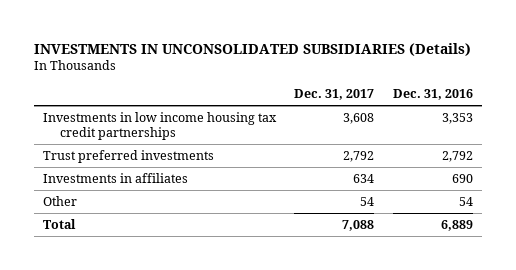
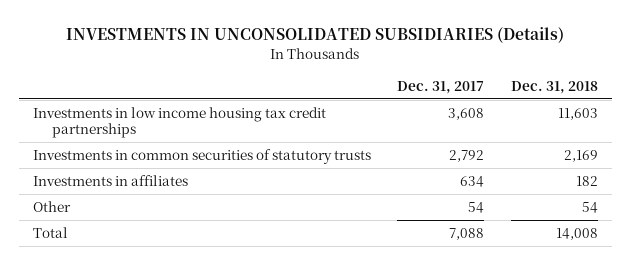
[392,89,473,101] Dec. 31, 2016 -> none
none -> [511,80,599,94] Dec. 31, 2018
[43,149,215,163] Trust preferred investments -> [32,149,371,165] Investments in common securities of statutory trusts

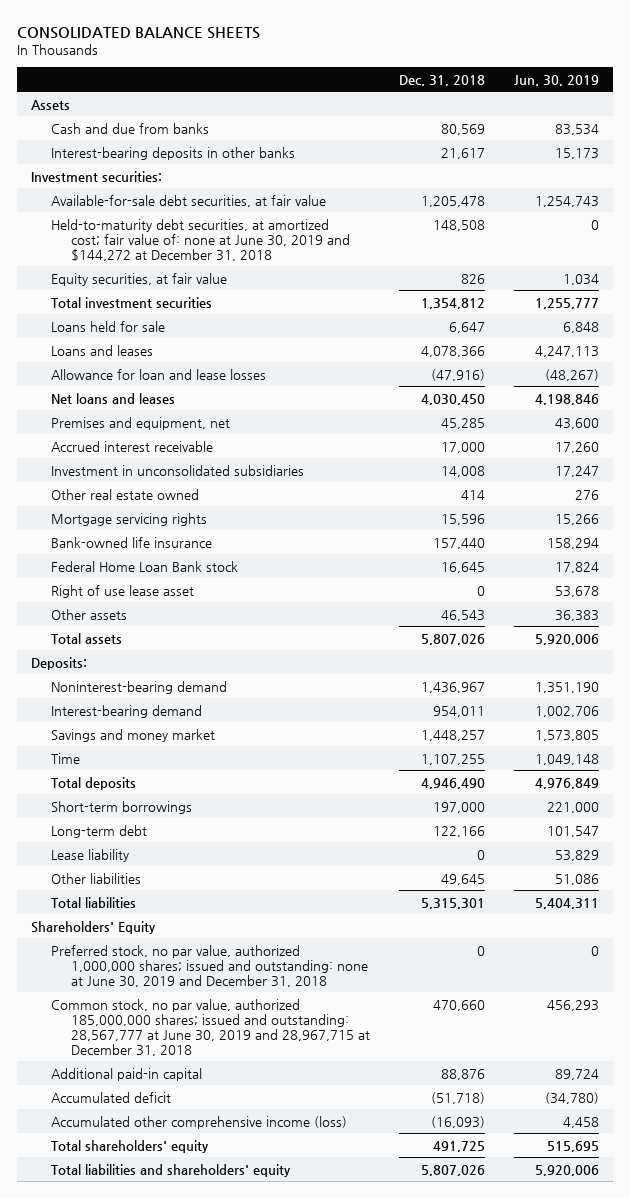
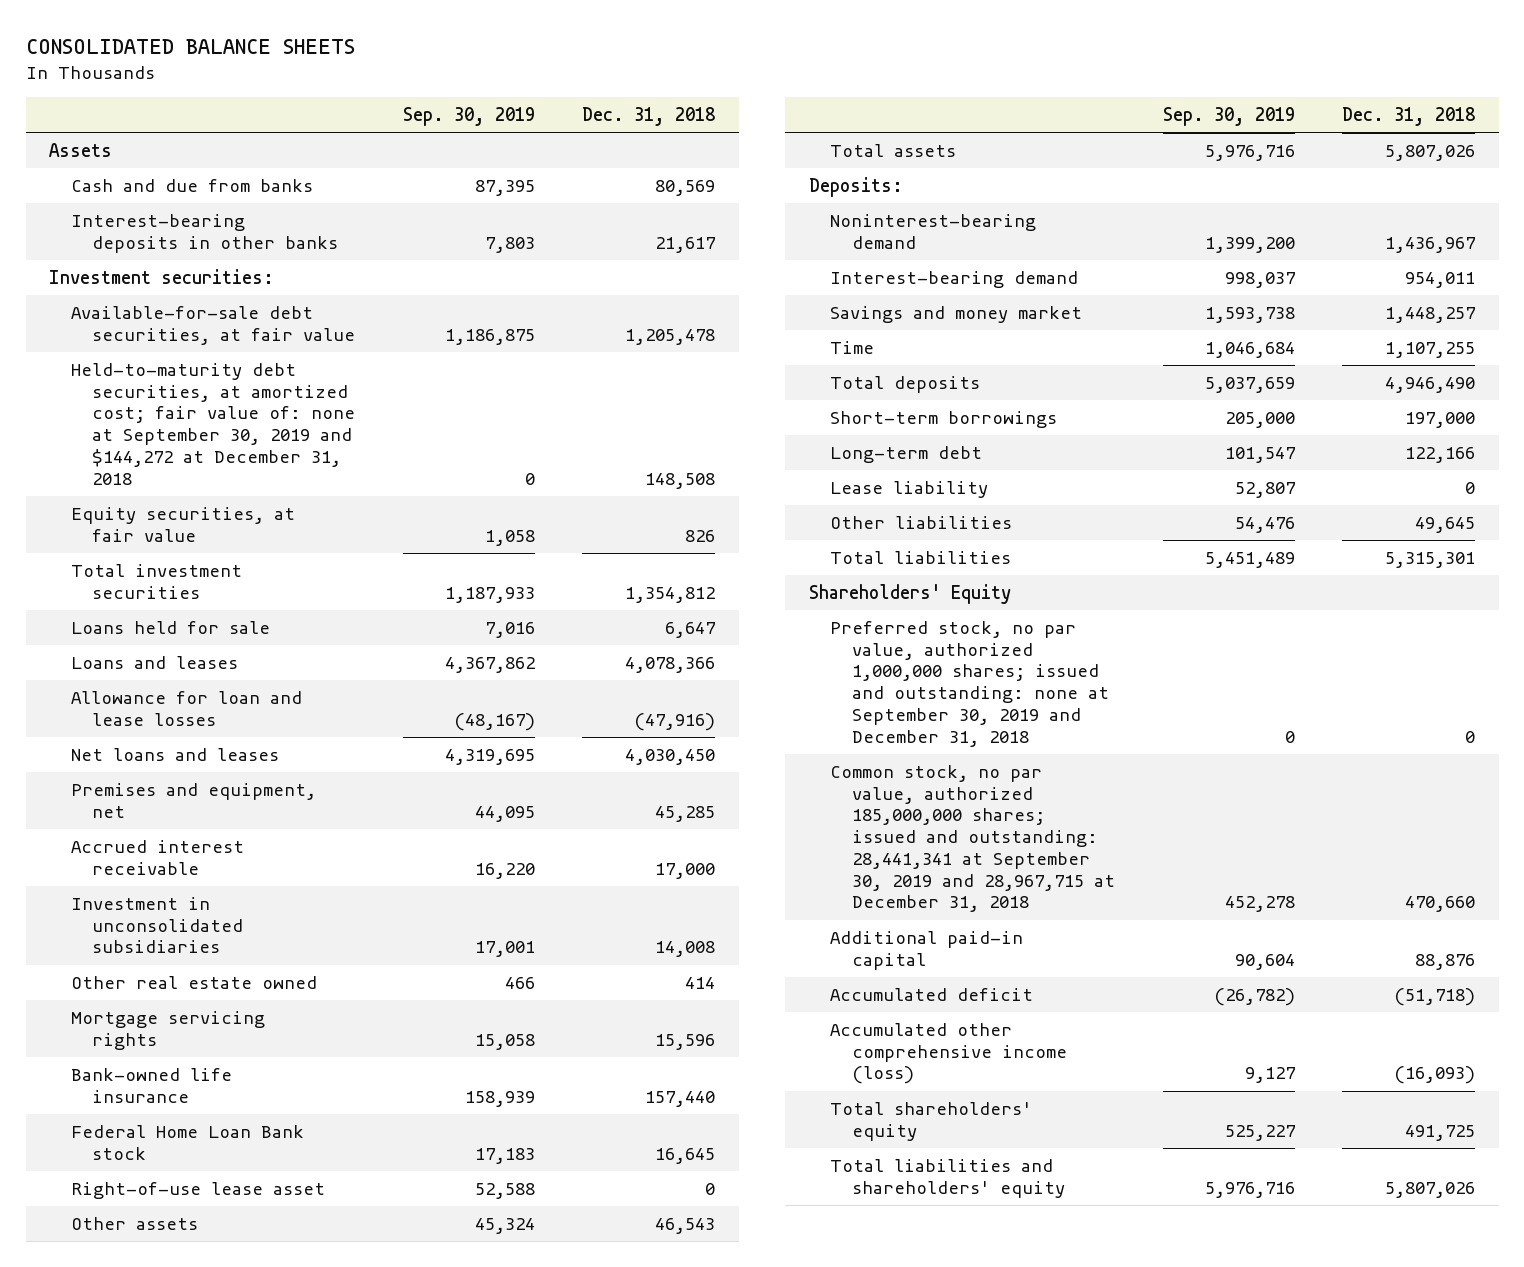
[513,74,599,86] Jun. 30, 2019 -> none
none -> [402,107,535,127] Sep. 30, 2019
[51,218,351,261] Held-to-maturity debt securities, at amortized cost; fair value of: none at June 30, 2019 and $144,272 at December 31, 2018 -> [70,362,356,485] Held-to-maturity debt securities, at amortized cost; fair value of: none at September 30, 2019 and $144,272 at December 31, 2018
[51,584,195,598] Right of use lease asset -> [70,1181,325,1199] Right-of-use lease asset
[51,944,369,987] Preferred stock, no par value, authorized 1,000,000 shares; issued and outstanding: none at June 30, 2019 and December 31, 2018 -> [830,620,1109,747] Preferred stock, no par value, authorized 1,000,000 shares; issued and outstanding: none at September 30, 2019 and December 31, 2018
[51,998,371,1056] Common stock, no par value, authorized 185,000,000 shares; issued and outstanding: 28,567,777 at June 30, 2019 and 28,967,715 at December 31, 2018 -> [830,764,1115,913] Common stock, no par value, authorized 185,000,000 shares; issued and outstanding: 28,441,341 at September 30, 2019 and 28,967,715 at December 31, 2018

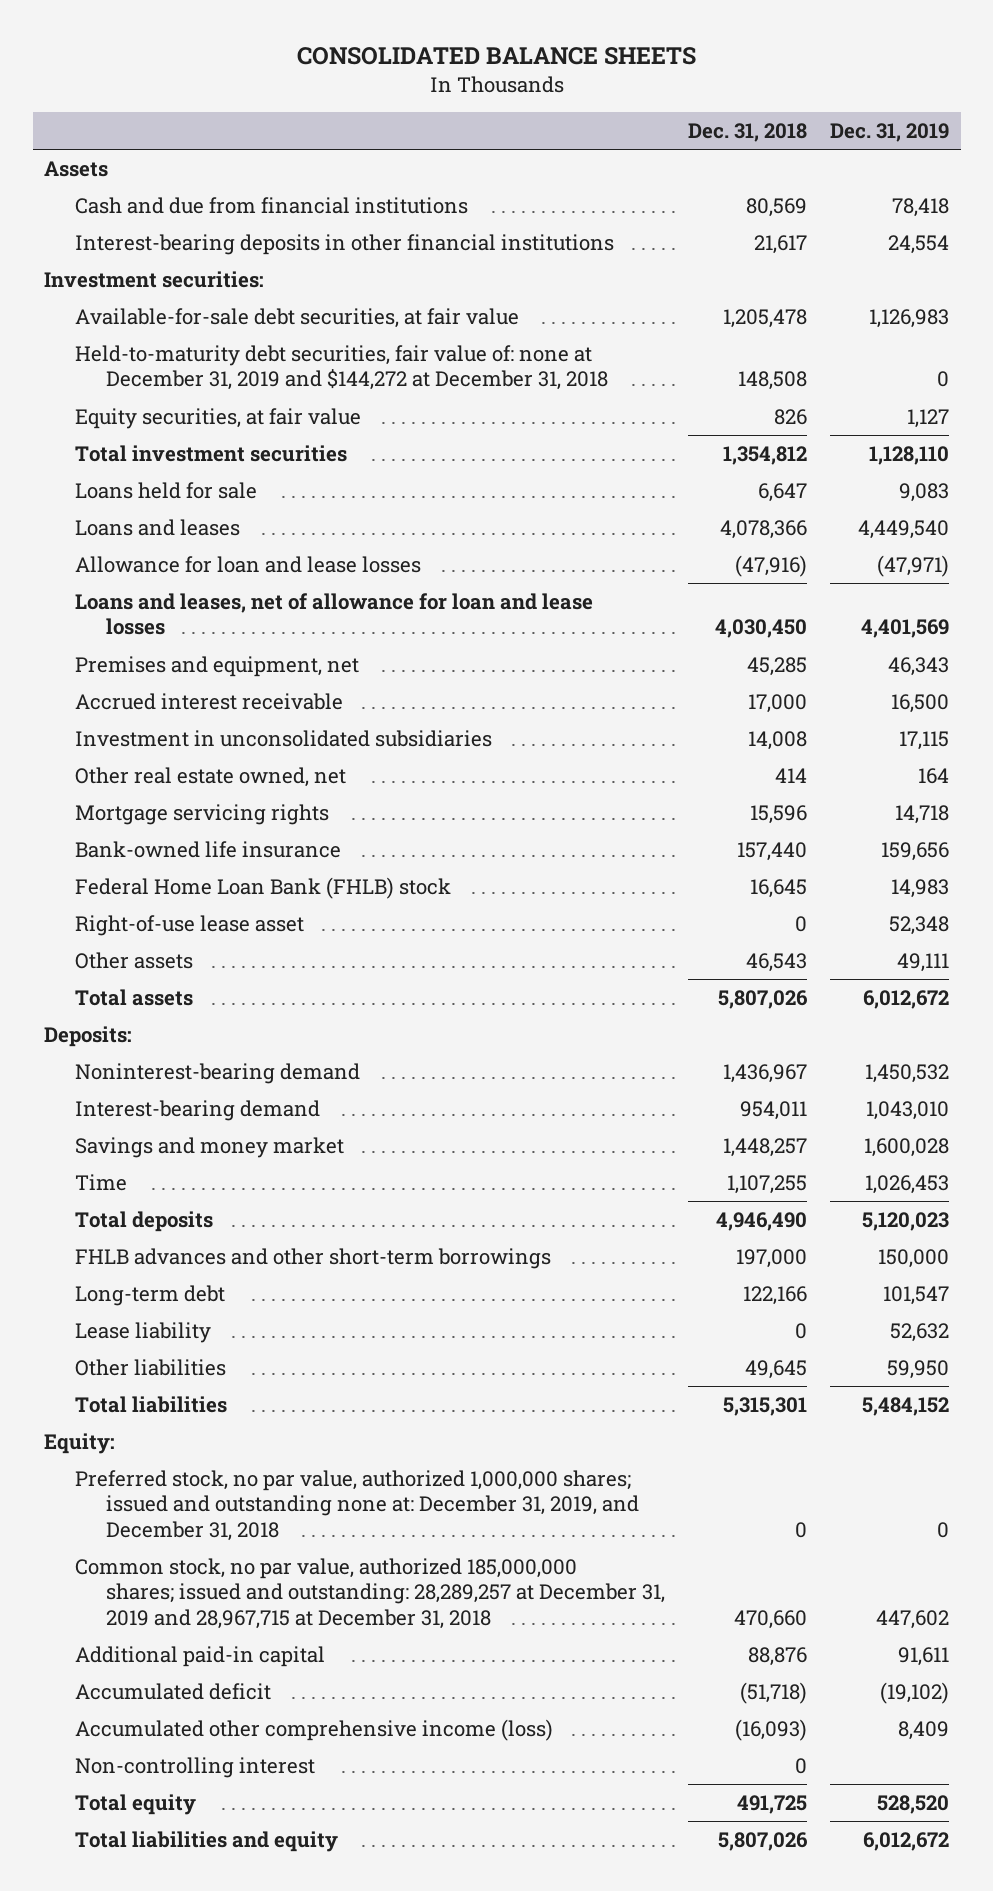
[402,107,535,127] Sep. 30, 2019 -> none
none -> [830,123,950,143] Dec. 31, 2019
[70,178,313,192] Cash and due from banks -> [75,196,469,214] Cash and due from financial institutions
[70,213,339,253] Interest-bearing deposits in other banks -> [75,233,615,255] Interest-bearing deposits in other financial institutions
[70,362,356,485] Held-to-maturity debt securities, at amortized cost; fair value of: none at September 30, 2019 and $144,272 at December 31, 2018 -> [75,344,608,391] Held-to-maturity debt securities, fair value of: none at December 31, 2019 and $144,272 at December 31, 2018
[70,747,279,761] Net loans and leases -> [75,592,594,636] Loans and leases, net of allowance for loan and lease losses
[70,975,317,989] Other real estate owned -> [75,766,347,787] Other real estate owned, net
[70,1124,304,1160] Federal Home Loan Bank stock -> [75,876,452,899] Federal Home Loan Bank (FHLB) stock
[830,410,1058,428] Short-term borrowings -> [75,1247,552,1269] FHLB advances and other short-term borrowings
[809,583,1012,604] Shareholders' Equity -> [44,1432,116,1454] Equity:
[830,620,1109,747] Preferred stock, no par value, authorized 1,000,000 shares; issued and outstanding: none at September 30, 2019 and December 31, 2018 -> [75,1469,639,1542] Preferred stock, no par value, authorized 1,000,000 shares; issued and outstanding none at: December 31, 2019, and December 31, 2018
[830,764,1115,913] Common stock, no par value, authorized 185,000,000 shares; issued and outstanding: 28,441,341 at September 30, 2019 and 28,967,715 at December 31, 2018 -> [75,1557,665,1630] Common stock, no par value, authorized 185,000,000 shares; issued and outstanding: 28,289,257 at December 31, 2019 and 28,967,715 at December 31, 2018
none -> [75,1756,316,1778] Non-controlling interest
[830,1101,1033,1141] Total shareholders' equity -> [75,1793,197,1815] Total equity
[830,1158,1065,1198] Total liabilities and shareholders' equity -> [75,1830,339,1852] Total liabilities and equity

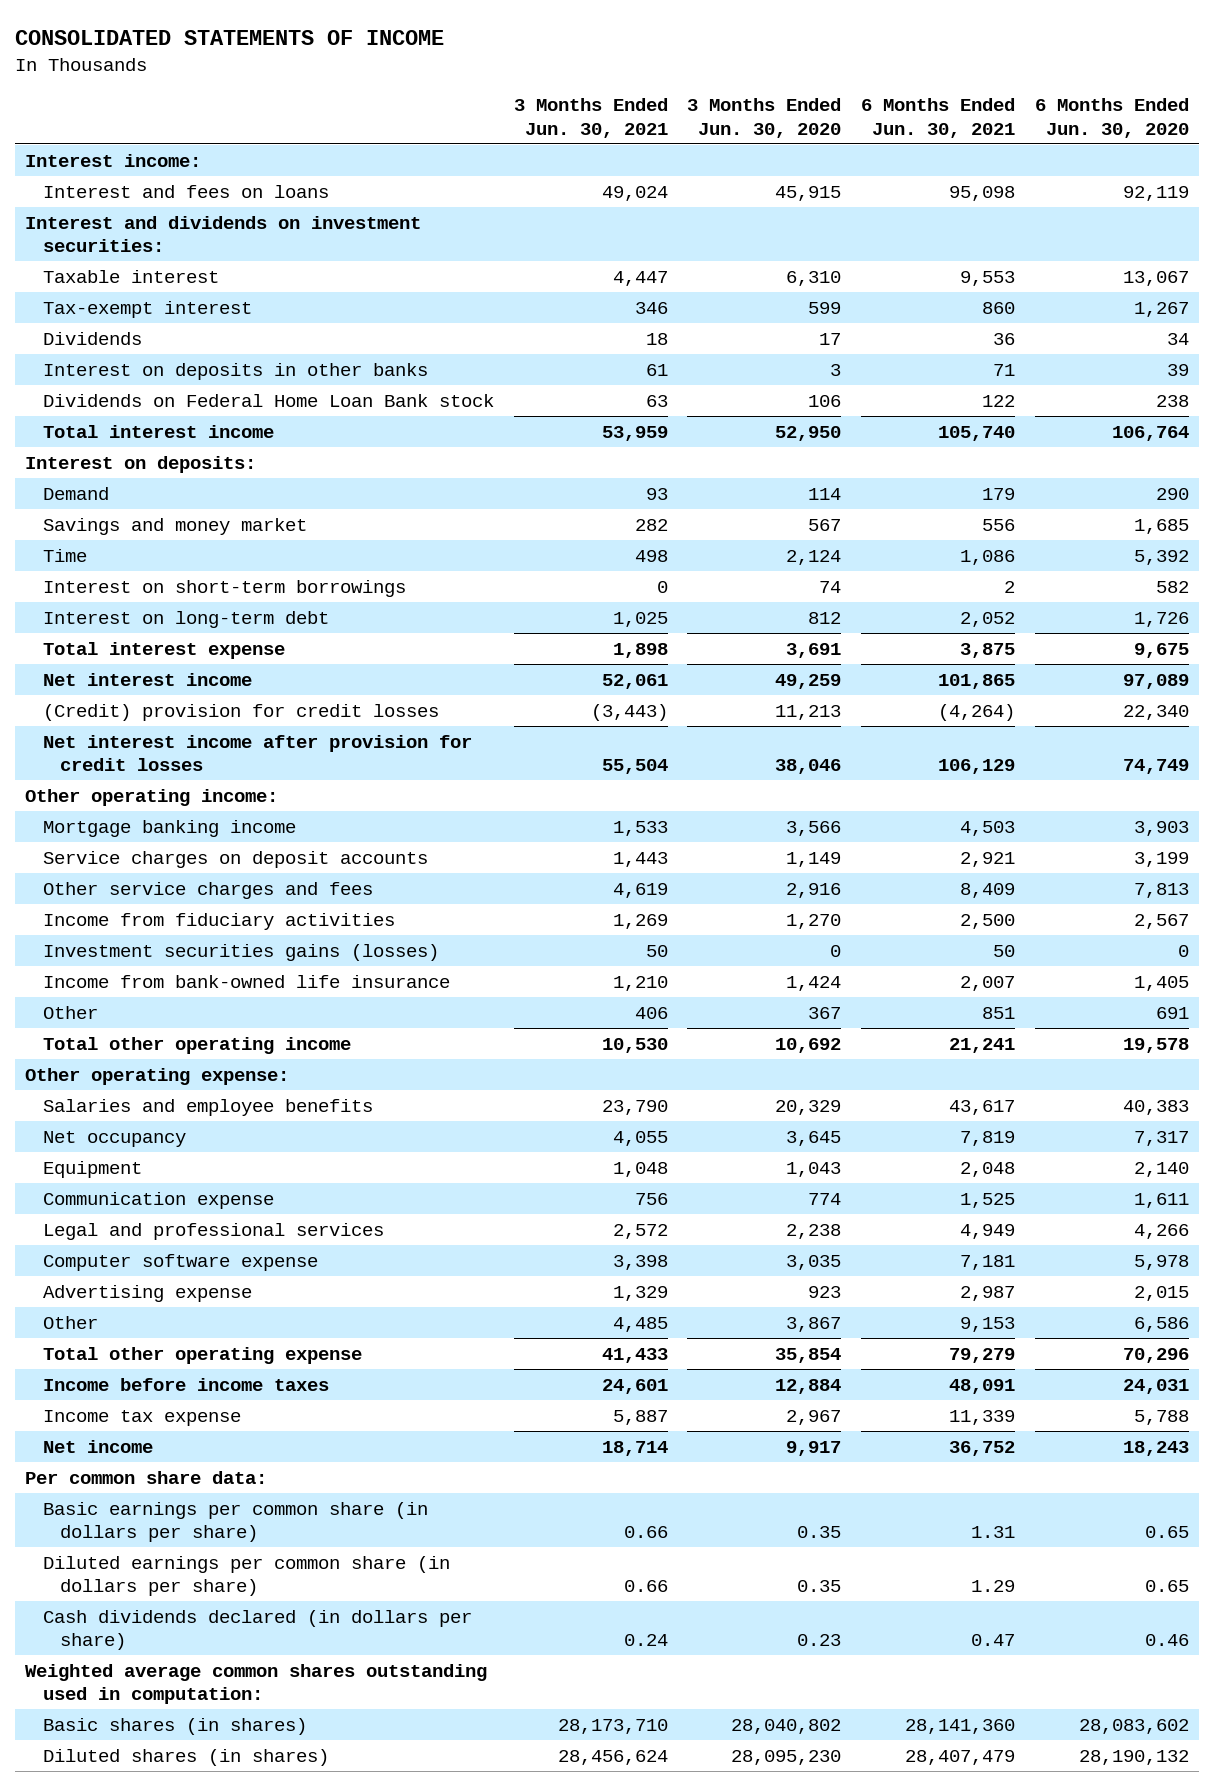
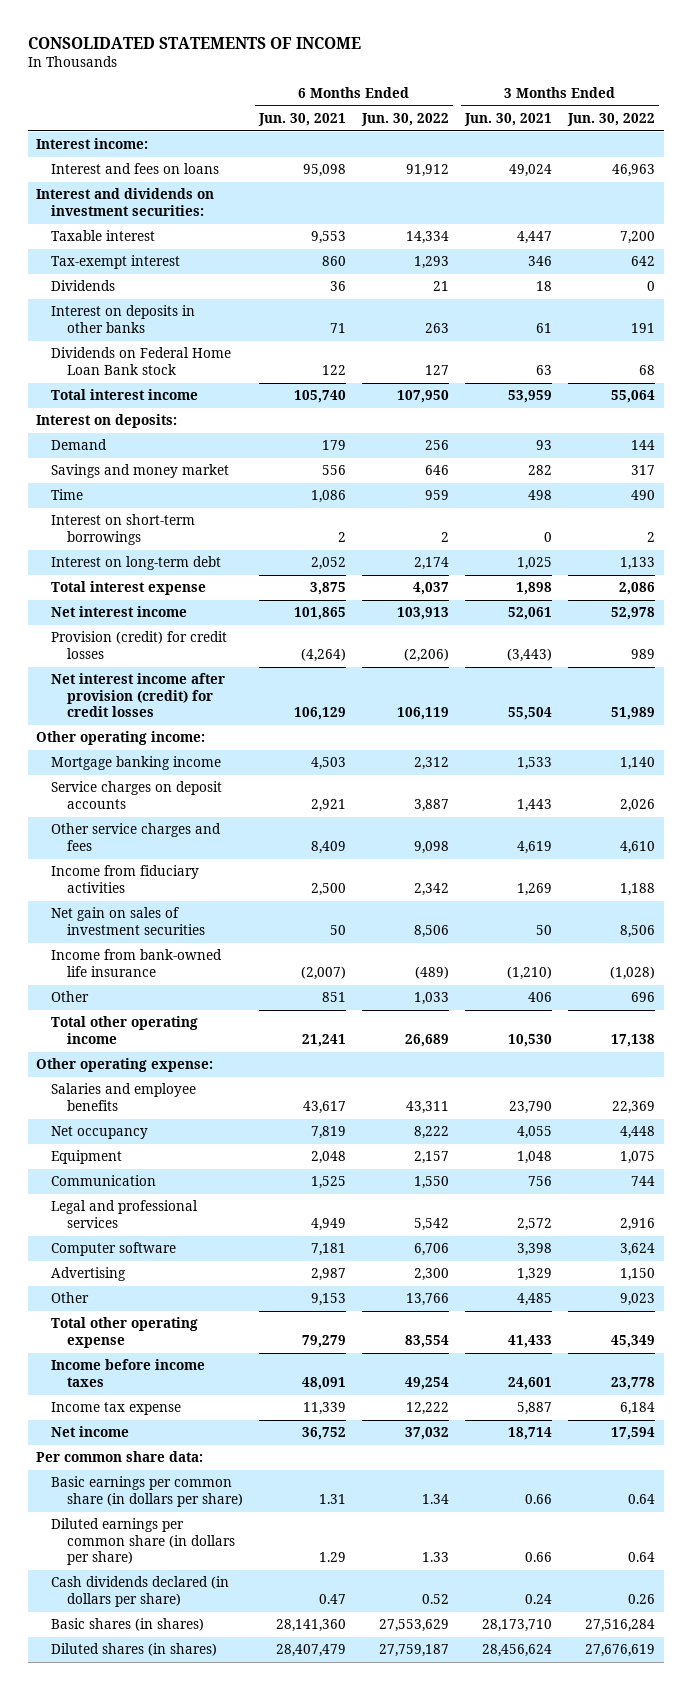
[687,98,842,138] 3 Months Ended Jun. 30, 2020 -> none
[1035,98,1190,138] 6 Months Ended Jun. 30, 2020 -> none
none -> [361,112,450,126] Jun. 30, 2022
none -> [567,112,656,126] Jun. 30, 2022
[42,703,439,721] (Credit) provision for credit losses -> [51,631,228,659] Provision (credit) for credit losses
[42,734,472,771] Net interest income after provision for credit losses -> [51,673,226,718] Net interest income after provision (credit) for credit losses
[42,943,439,961] Investment securities gains (losses) -> [51,907,205,935] Net gain on sales of investment securities
[612,975,668,991] 1,210 -> [507,965,553,980] (1,210)
[960,975,1016,991] 2,007 -> [300,965,346,980] (2,007)
[42,1191,274,1209] Communication expense -> [51,1175,157,1187] Communication
[42,1253,318,1271] Computer software expense -> [51,1242,177,1257] Computer software
[42,1284,252,1302] Advertising expense -> [51,1267,127,1282] Advertising
[25,1663,488,1704] Weighted average common shares outstanding used in computation: -> none

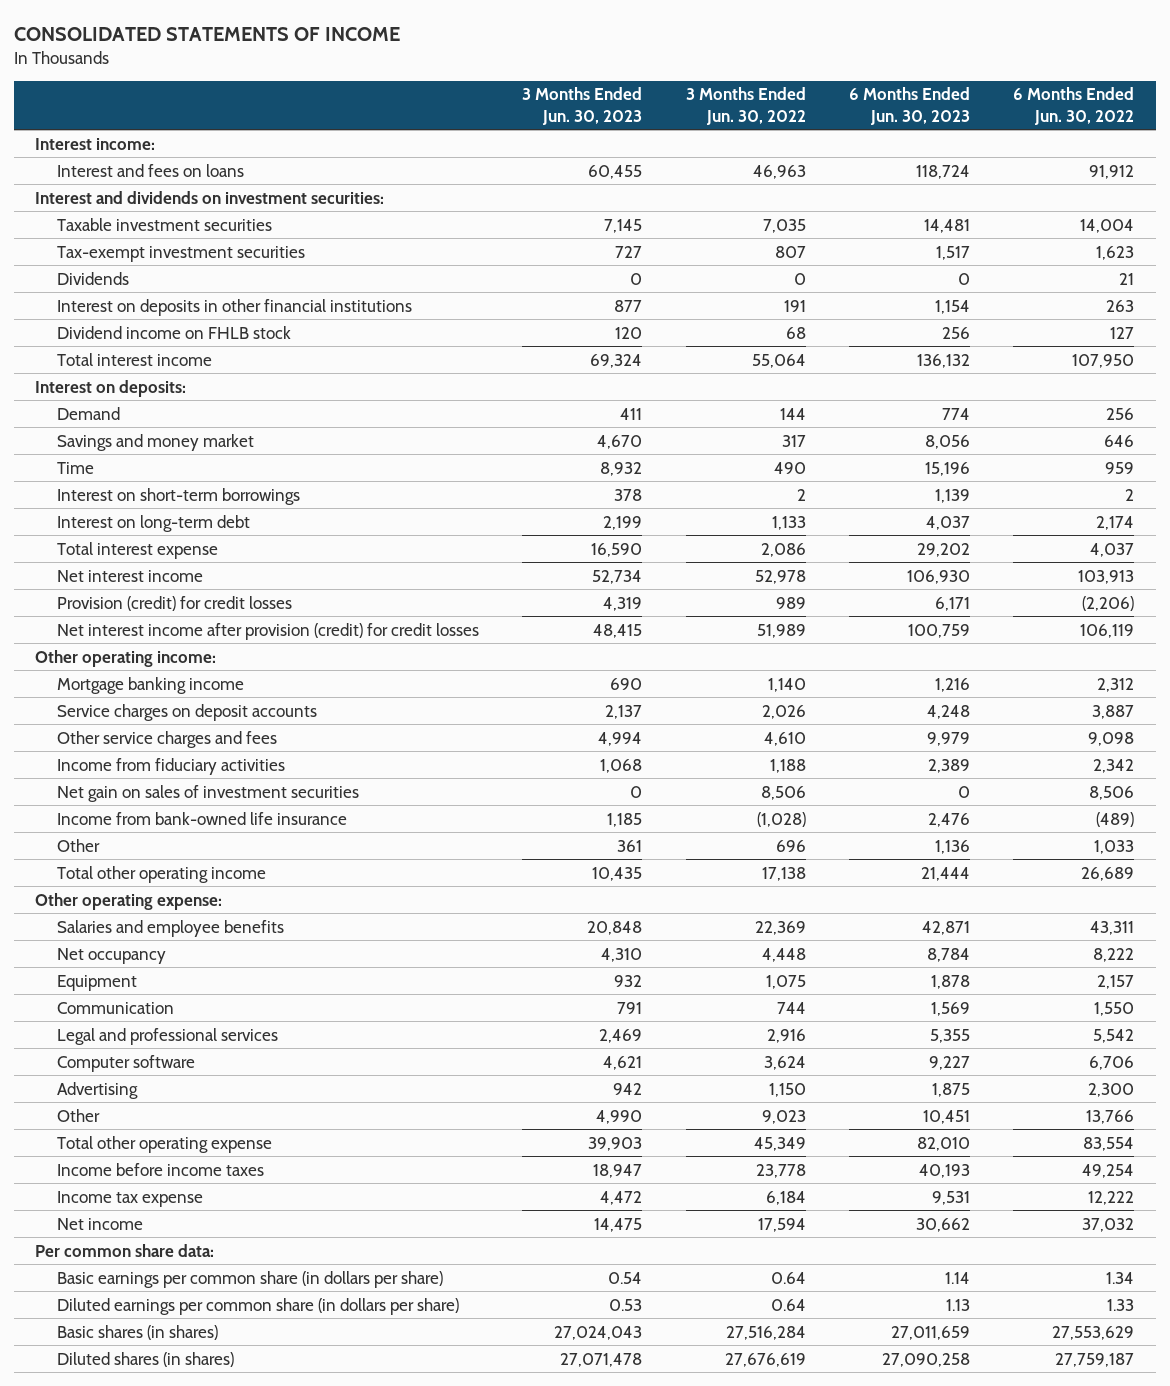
[257,112,346,126] Jun. 30, 2021 -> none
[464,112,553,126] Jun. 30, 2021 -> none
none -> [522,87,643,125] 3 Months Ended Jun. 30, 2023
none -> [848,87,970,125] 6 Months Ended Jun. 30, 2023
[51,230,156,242] Taxable interest -> [57,217,273,231] Taxable investment securities
[406,231,450,245] 14,334 -> [1080,218,1135,233] 14,004
[620,231,656,245] 7,200 -> [762,218,806,233] 7,035
[51,255,181,270] Tax-exempt interest -> [57,245,306,262] Tax-exempt investment securities
[414,256,450,270] 1,293 -> [1096,245,1135,260] 1,623
[631,256,656,267] 642 -> [774,245,806,258] 807
[51,305,196,333] Interest on deposits in other banks -> [57,298,413,316] Interest on deposits in other financial institutions
[51,347,232,375] Dividends on Federal Home Loan Bank stock -> [57,325,292,339] Dividend income on FHLB stock
[51,1576,230,1607] Cash dividends declared (in dollars per share) -> none

